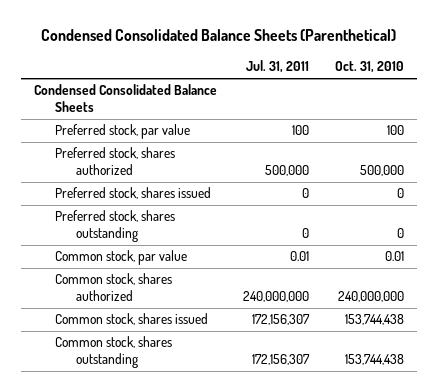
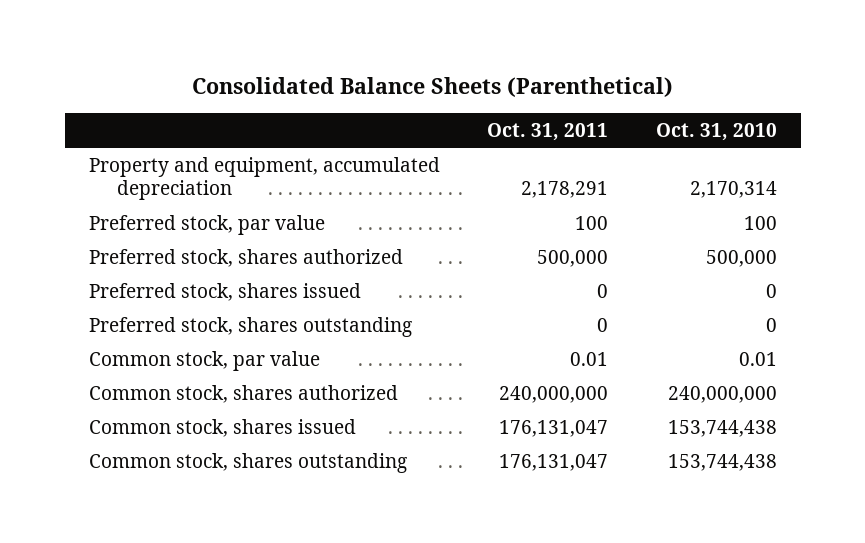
[40,29,396,42] Condensed Consolidated Balance Sheets (Parenthetical) -> [191,77,673,98] Consolidated Balance Sheets (Parenthetical)
[245,60,309,74] Jul. 31, 2011 -> none
none -> [487,123,609,142] Oct. 31, 2011
[33,84,217,113] Condensed Consolidated Balance Sheets -> none
none -> [88,156,440,201] Property and equipment, accumulated depreciation

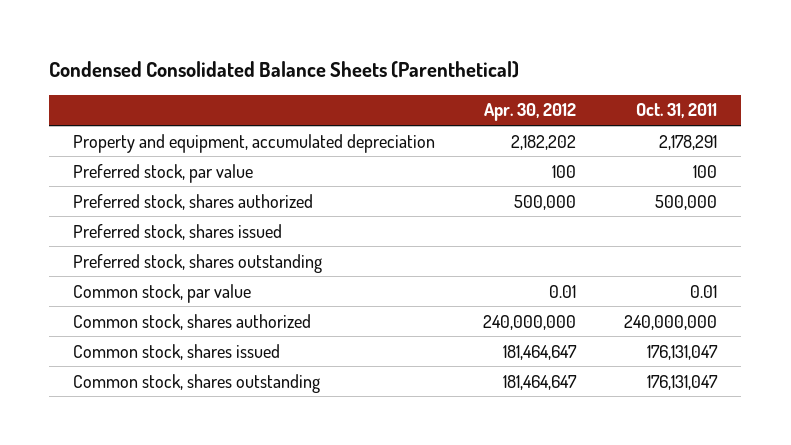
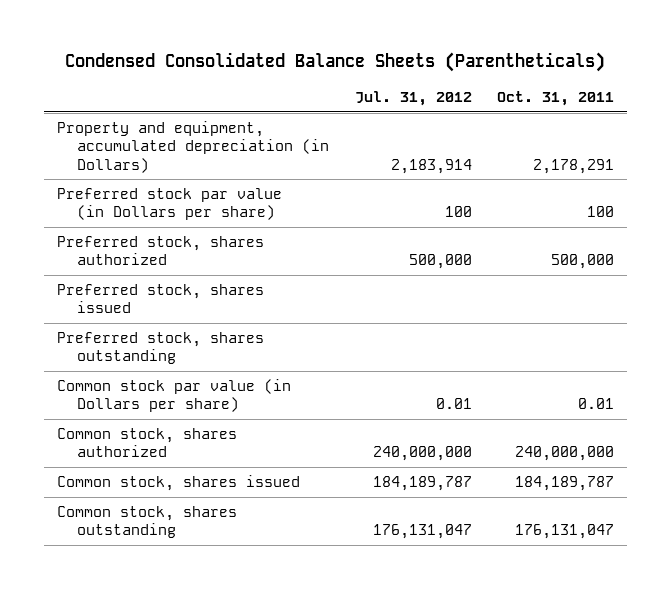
[49,60,520,78] Condensed Consolidated Balance Sheets (Parenthetical) -> [65,52,606,73] Condensed Consolidated Balance Sheets (Parentheticals)
[484,103,577,122] Apr. 30, 2012 -> none
none -> [354,91,472,107] Jul. 31, 2012
[73,133,436,153] Property and equipment, accumulated depreciation -> [56,121,330,173] Property and equipment, accumulated depreciation (in Dollars)
[73,163,254,183] Preferred stock, par value -> [56,188,282,221] Preferred stock par value (in Dollars per share)
[73,283,252,303] Common stock, par value -> [56,379,291,413] Common stock par value (in Dollars per share)
[647,344,719,360] 176,131,047 -> [515,476,615,492] 184,189,787

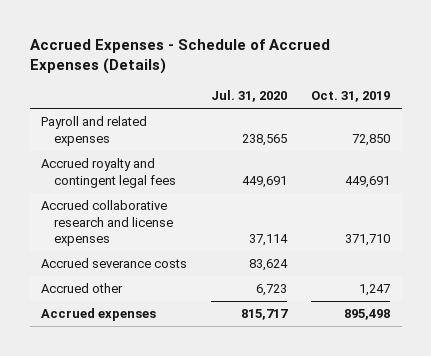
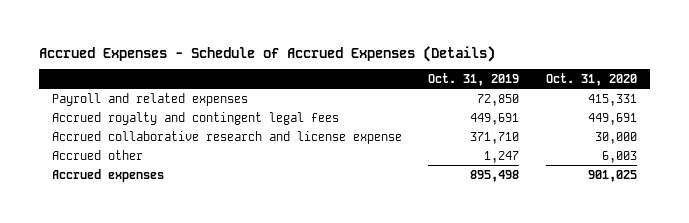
[211,89,288,102] Jul. 31, 2020 -> none
none -> [545,72,637,86] Oct. 31, 2020
[41,258,188,269] Accrued severance costs -> none
[41,200,174,247] Accrued collaborative research and license expenses -> [52,130,403,144] Accrued collaborative research and license expense

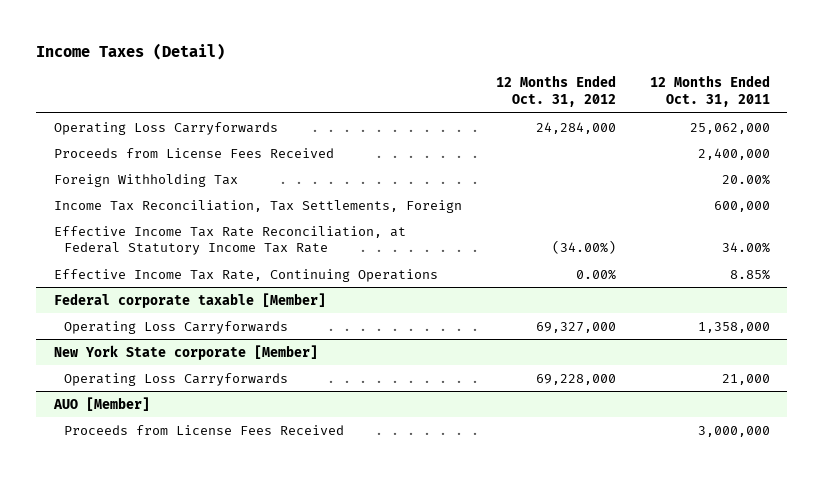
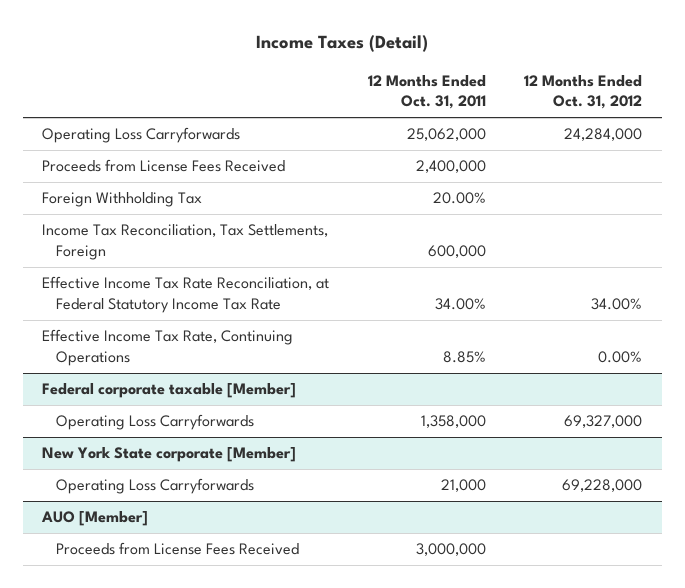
[551,240,616,255] (34.00%) -> [591,298,643,311] 34.00%

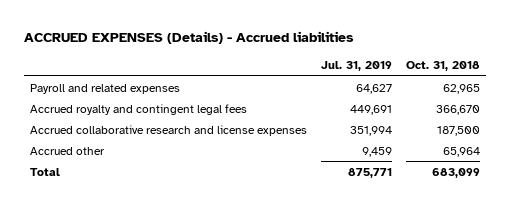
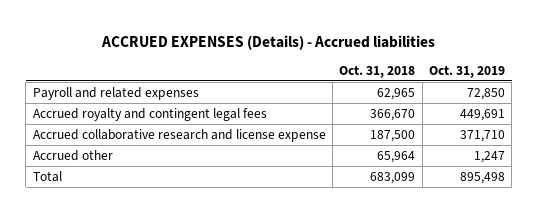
[321,61,393,72] Jul. 31, 2019 -> none
none -> [428,64,505,78] Oct. 31, 2019
[30,124,308,136] Accrued collaborative research and license expenses -> [32,128,326,142] Accrued collaborative research and license expense

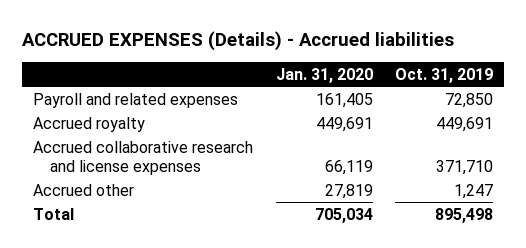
[339,64,416,78] Oct. 31, 2018 -> none
none -> [275,68,373,84] Jan. 31, 2020
[32,107,267,121] Accrued royalty and contingent legal fees -> [33,116,146,132] Accrued royalty
[32,128,326,142] Accrued collaborative research and license expense -> [33,140,254,175] Accrued collaborative research and license expenses

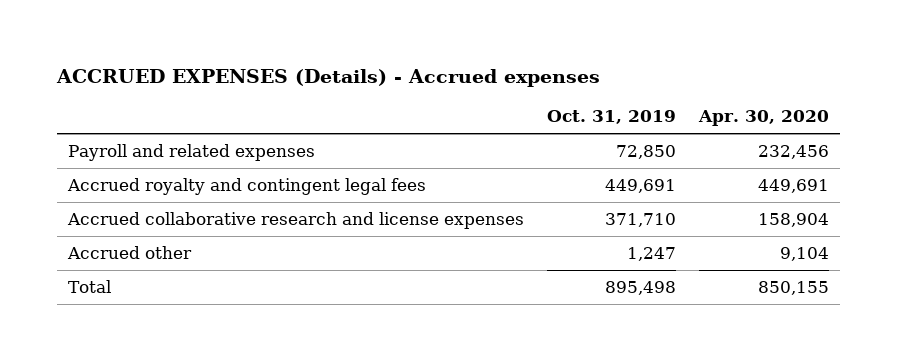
[21,31,454,52] ACCRUED EXPENSES (Details) - Accrued liabilities -> [55,68,600,87] ACCRUED EXPENSES (Details) - Accrued expenses
[275,68,373,84] Jan. 31, 2020 -> none
none -> [698,110,830,127] Apr. 30, 2020
[33,116,146,132] Accrued royalty -> [67,178,427,196] Accrued royalty and contingent legal fees

